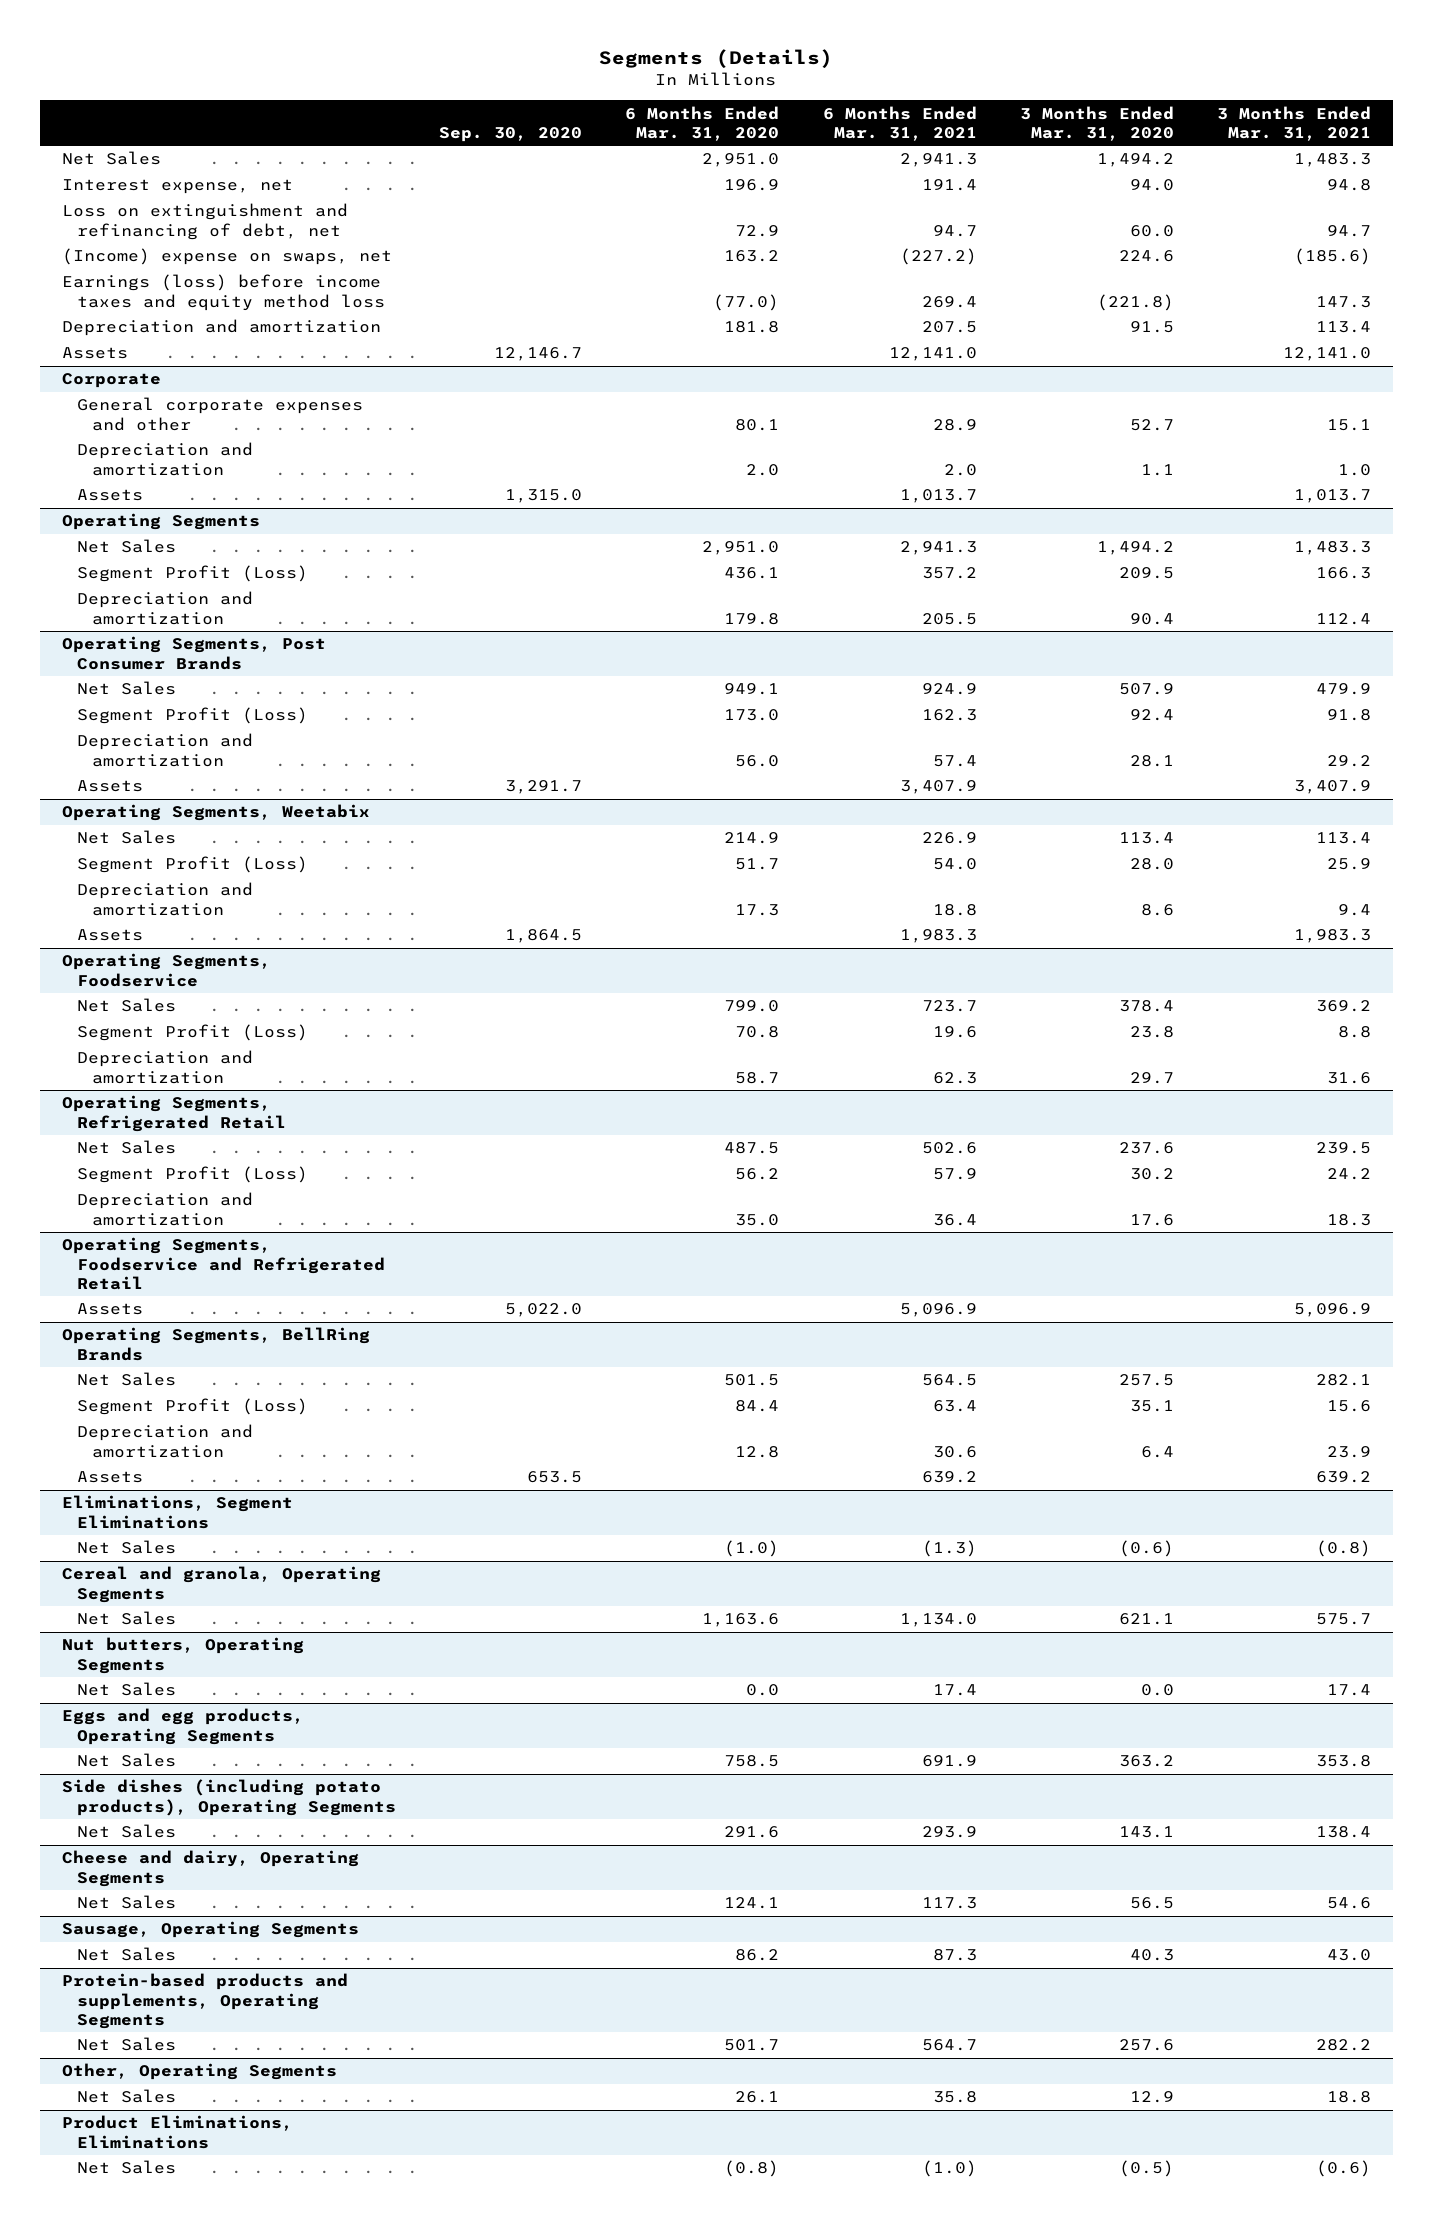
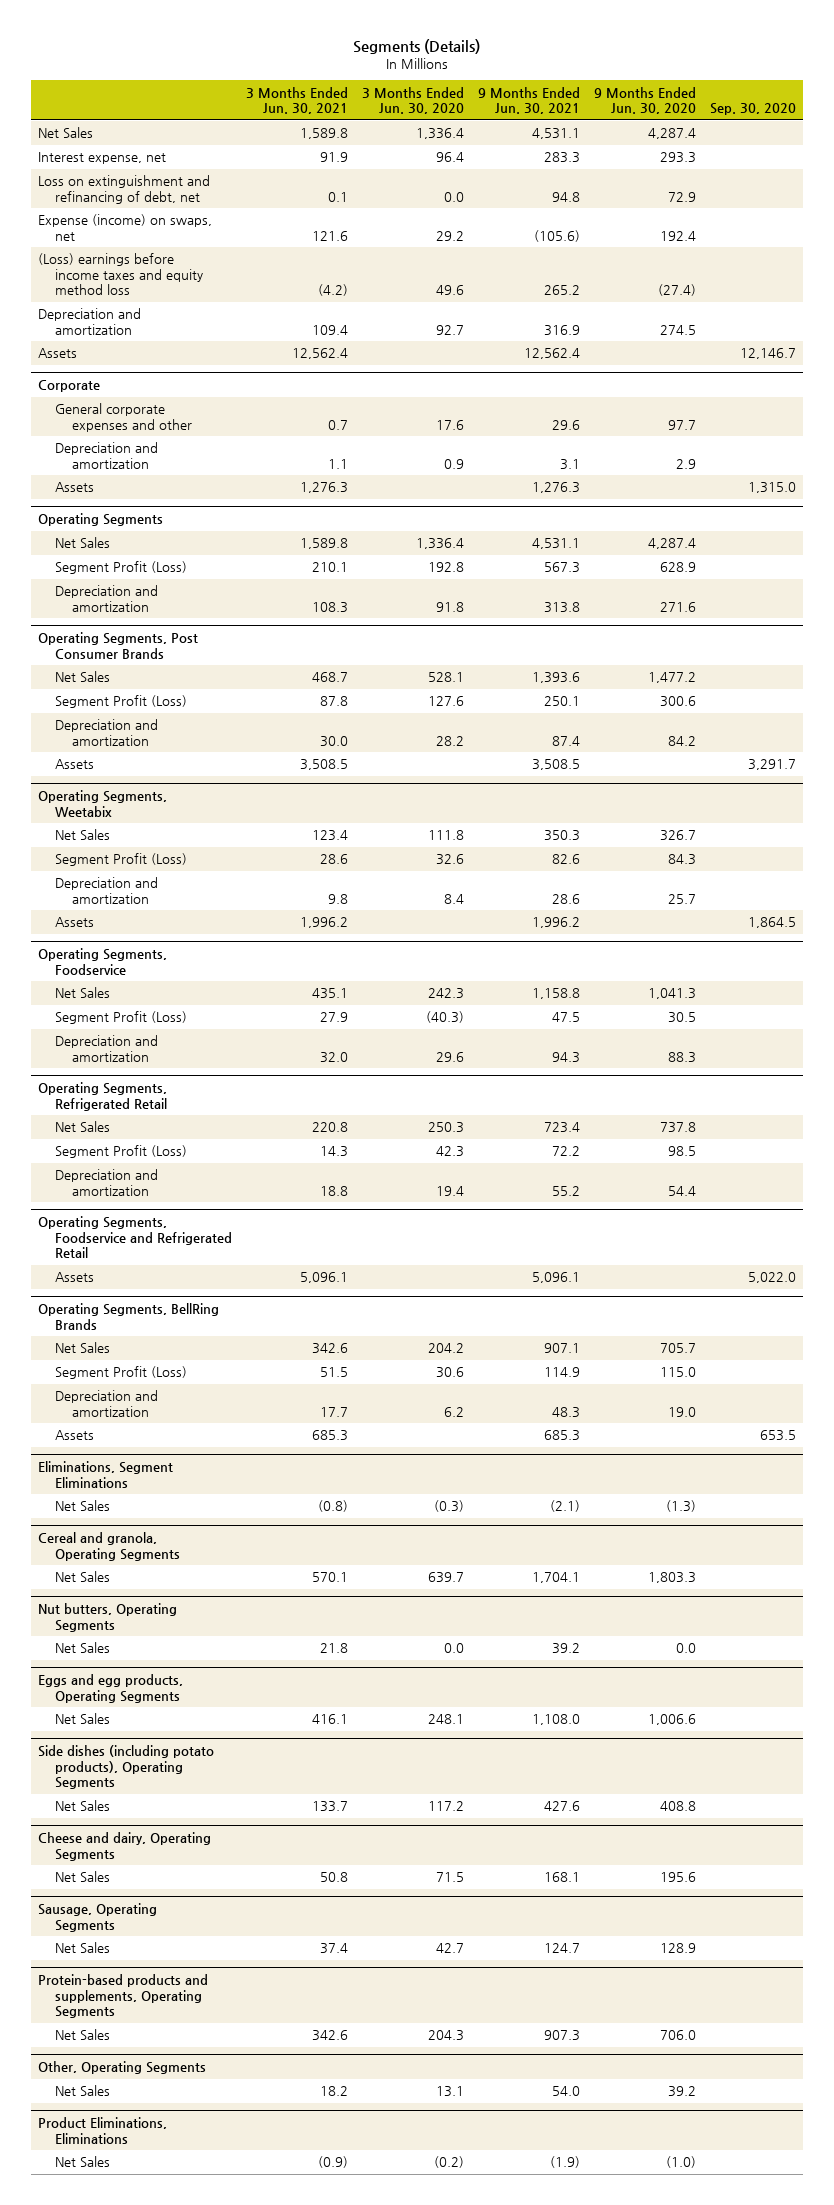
[625,105,780,142] 6 Months Ended Mar. 31, 2020 -> none
[822,105,977,142] 6 Months Ended Mar. 31, 2021 -> none
[1019,105,1174,142] 3 Months Ended Mar. 31, 2020 -> none
[1216,105,1371,142] 3 Months Ended Mar. 31, 2021 -> none
none -> [245,86,348,115] 3 Months Ended Jun. 30, 2021
none -> [361,86,464,115] 3 Months Ended Jun. 30, 2020
none -> [477,86,580,115] 9 Months Ended Jun. 30, 2021
none -> [593,86,696,115] 9 Months Ended Jun. 30, 2020
[61,248,392,266] (Income) expense on swaps, net -> [38,214,213,241] Expense (income) on swaps, net
[61,274,385,311] Earnings (loss) before income taxes and equity method loss -> [38,253,203,296] (Loss) earnings before income taxes and equity method loss

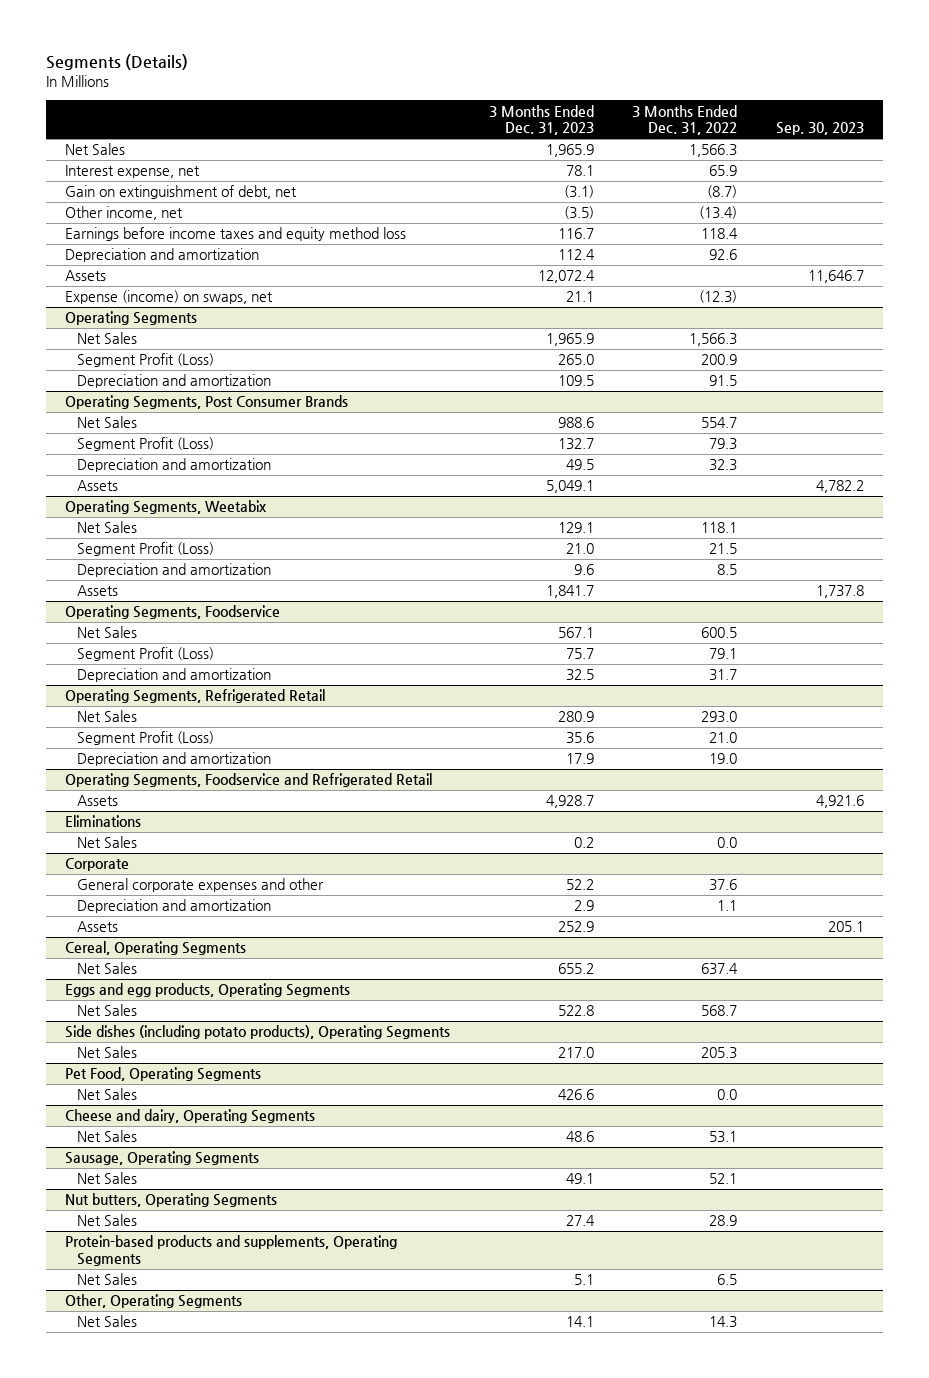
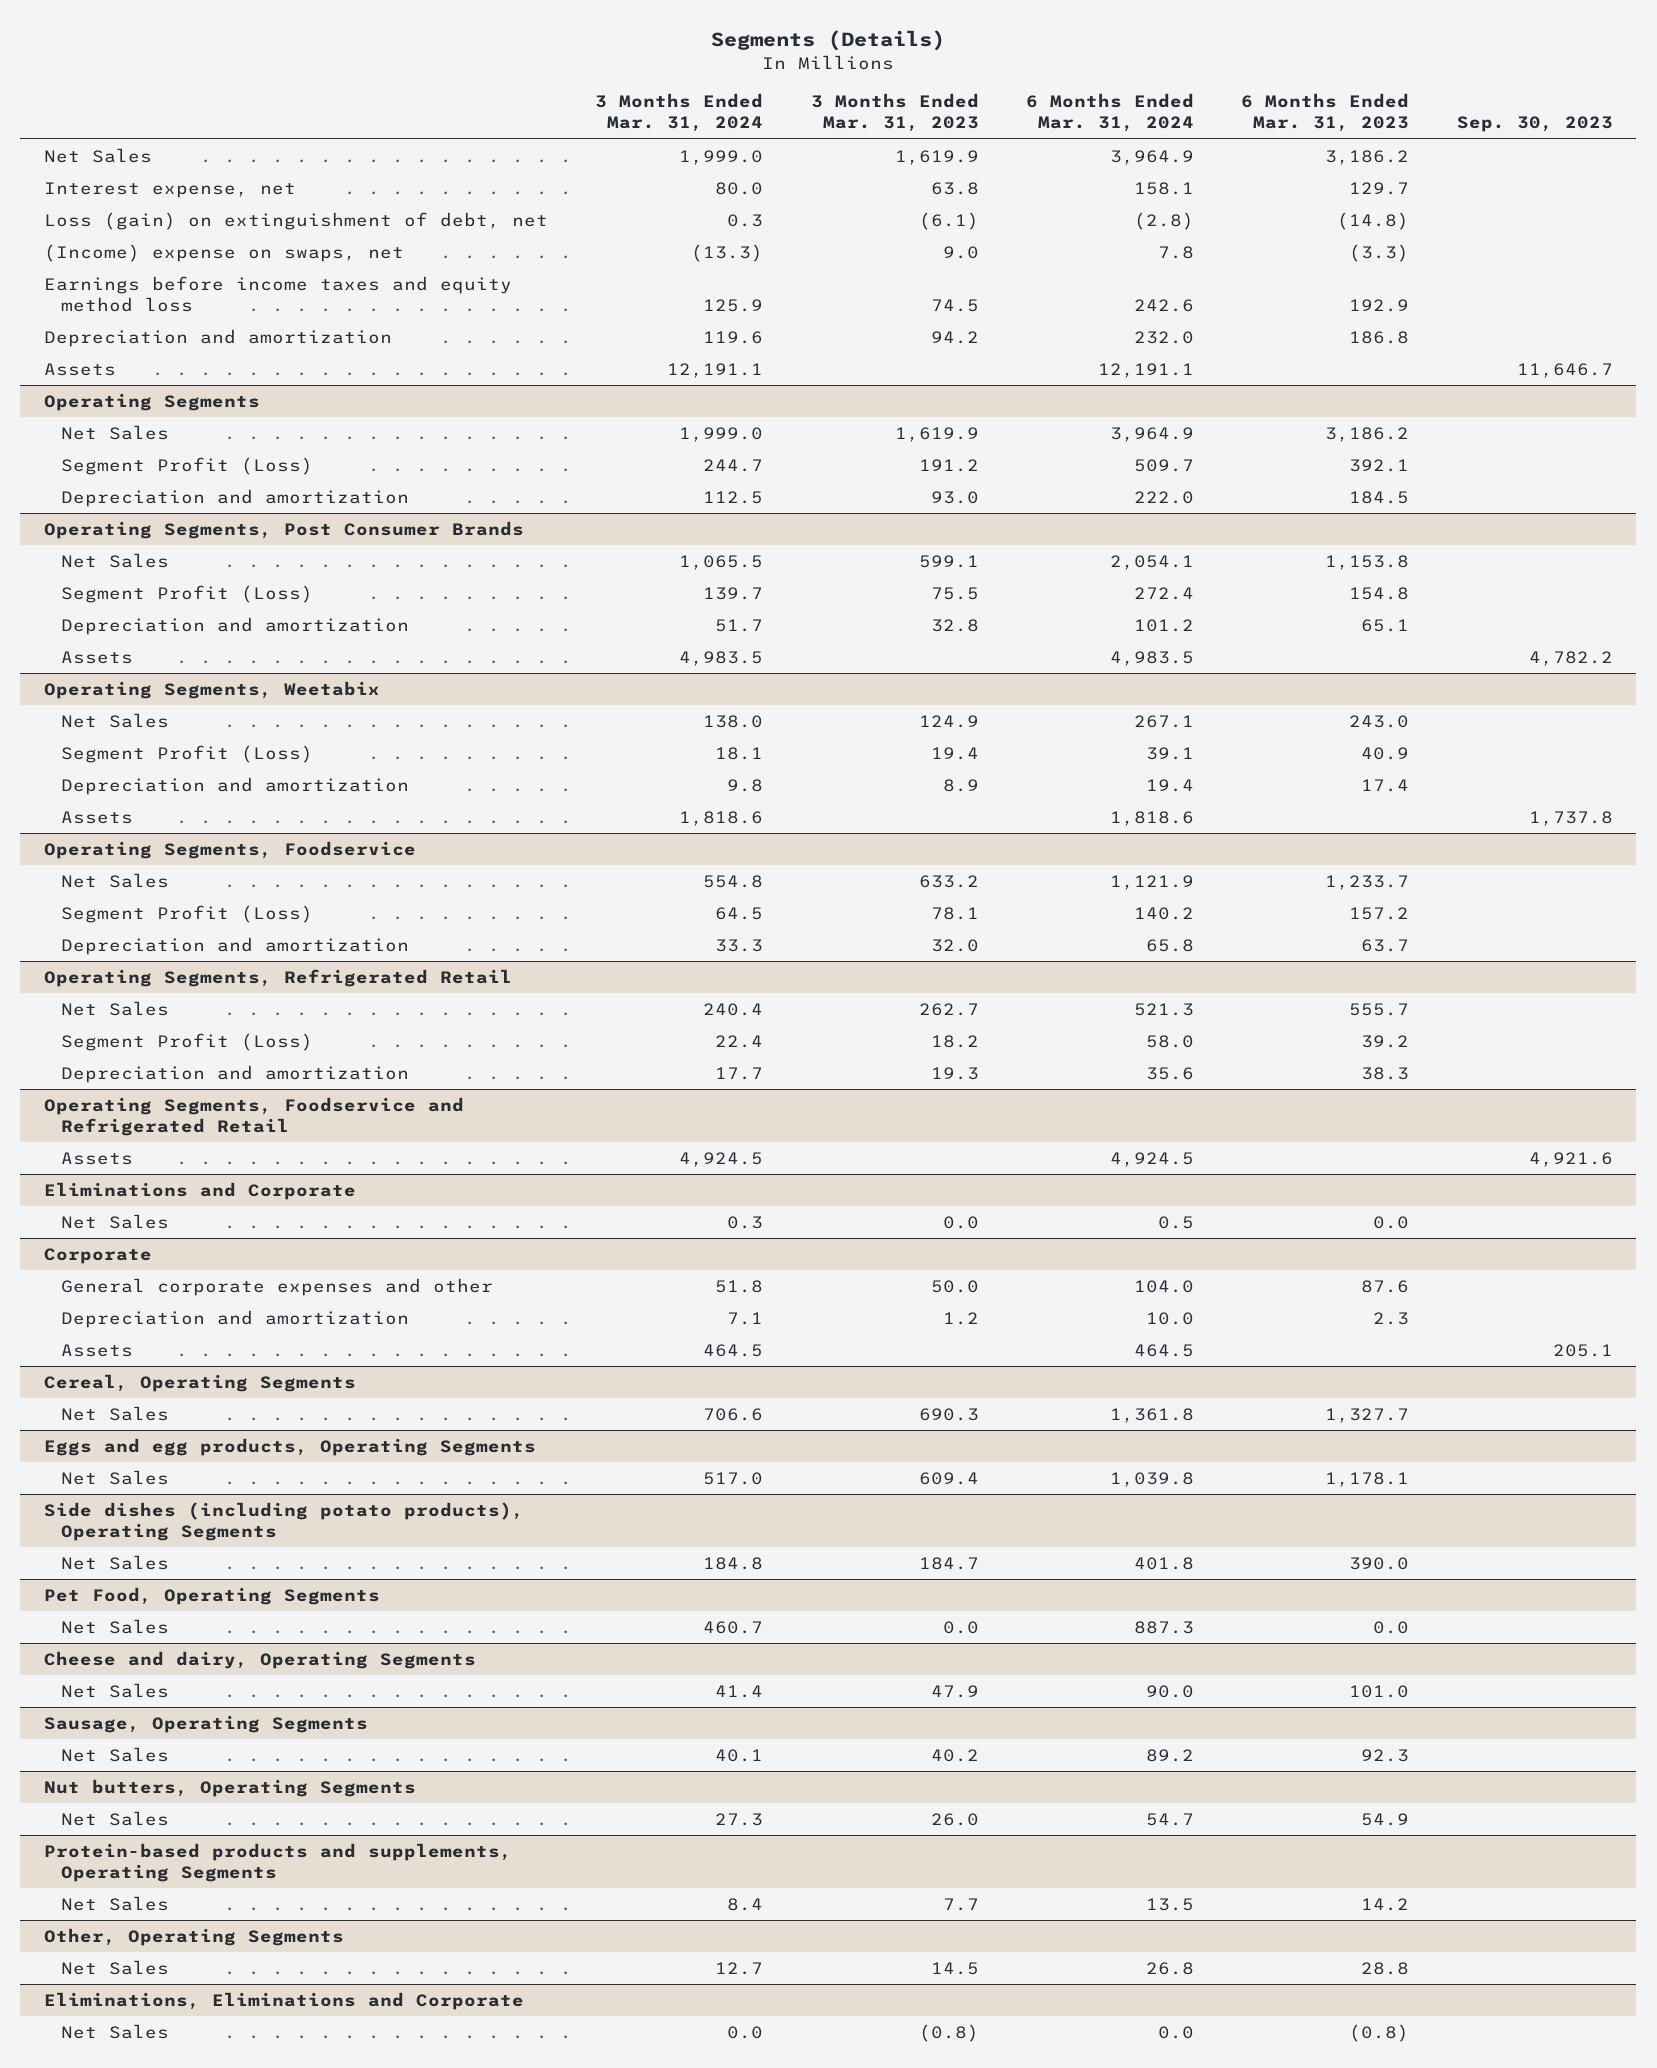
[488,104,594,136] 3 Months Ended Dec. 31, 2023 -> none
[632,104,738,136] 3 Months Ended Dec. 31, 2022 -> none
none -> [595,93,764,133] 3 Months Ended Mar. 31, 2024
none -> [810,93,979,133] 3 Months Ended Mar. 31, 2023
none -> [1026,93,1195,133] 6 Months Ended Mar. 31, 2024
none -> [1241,93,1410,133] 6 Months Ended Mar. 31, 2023
[64,206,183,221] Other income, net -> none
[64,185,297,200] Gain on extinguishment of debt, net -> [44,211,549,230] Loss (gain) on extinguishment of debt, net
none -> [44,243,405,262] (Income) expense on swaps, net
[64,290,273,305] Expense (income) on swaps, net -> none
[64,815,141,828] Eliminations -> [44,1181,357,1200] Eliminations and Corporate
none -> [44,1991,525,2010] Eliminations, Eliminations and Corporate
none -> [60,2023,169,2039] Net Sales

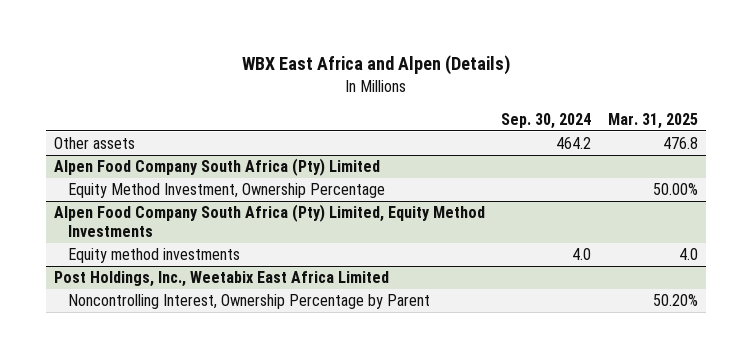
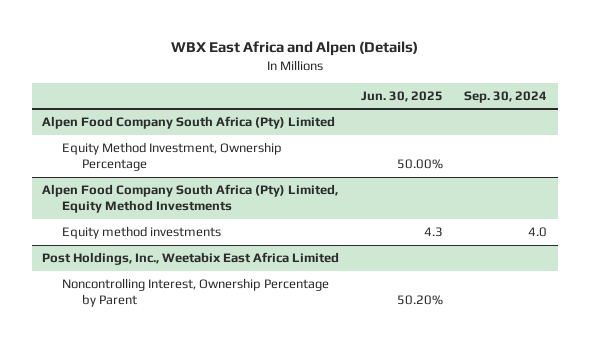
[607,112,698,129] Mar. 31, 2025 -> none
none -> [360,90,443,102] Jun. 30, 2025
[53,137,135,150] Other assets -> none

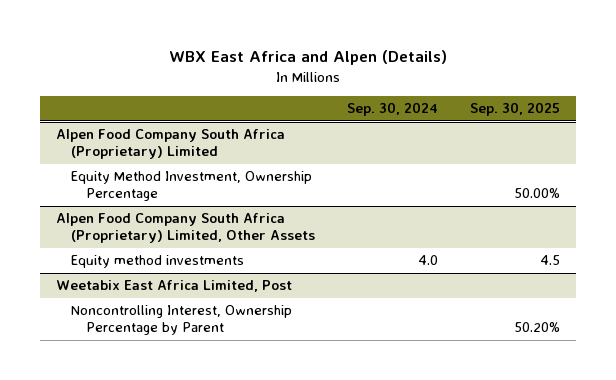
[360,90,443,102] Jun. 30, 2025 -> none
none -> [469,102,560,117] Sep. 30, 2025
[42,116,336,130] Alpen Food Company South Africa (Pty) Limited -> [56,129,286,160] Alpen Food Company South Africa (Proprietary) Limited
[42,184,339,214] Alpen Food Company South Africa (Pty) Limited, Equity Method Investments -> [56,213,316,244] Alpen Food Company South Africa (Proprietary) Limited, Other Assets
[42,252,340,266] Post Holdings, Inc., Weetabix East Africa Limited -> [56,280,293,293] Weetabix East Africa Limited, Post

